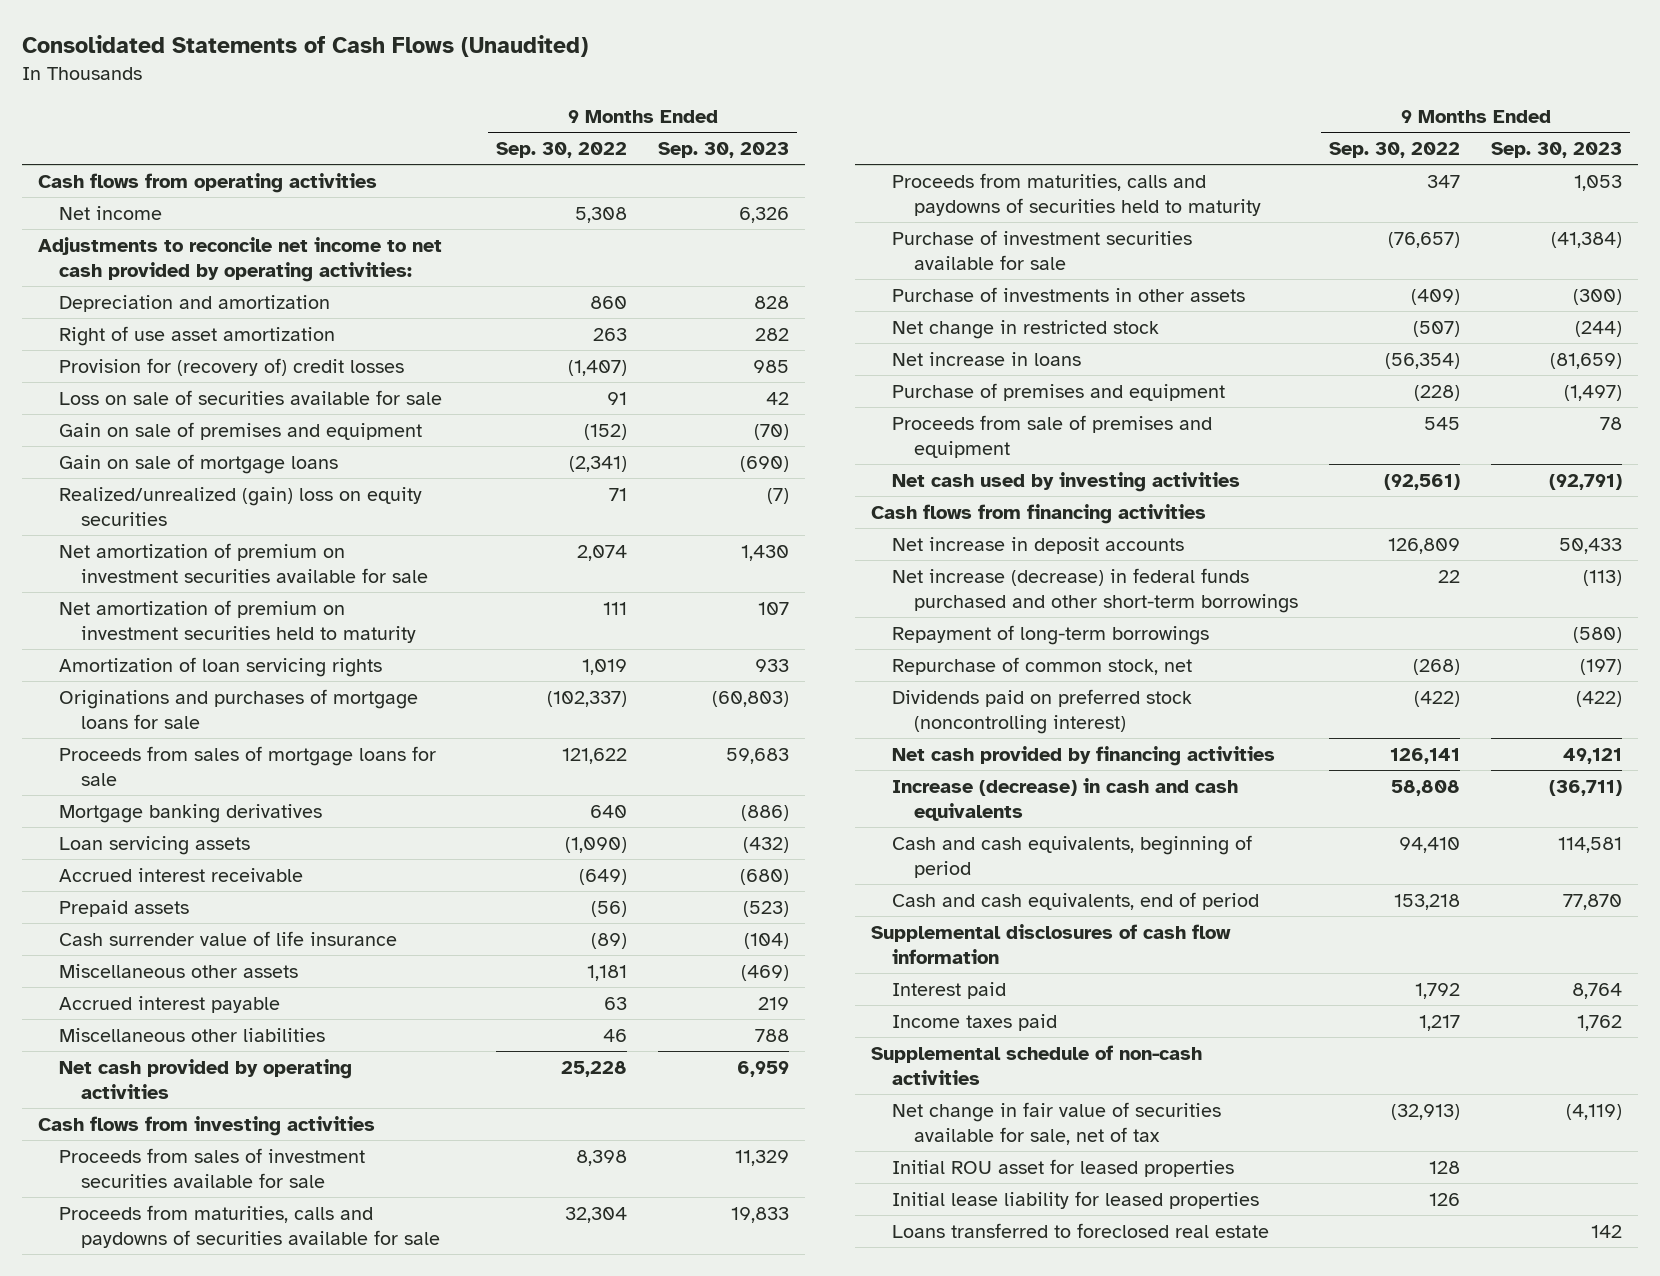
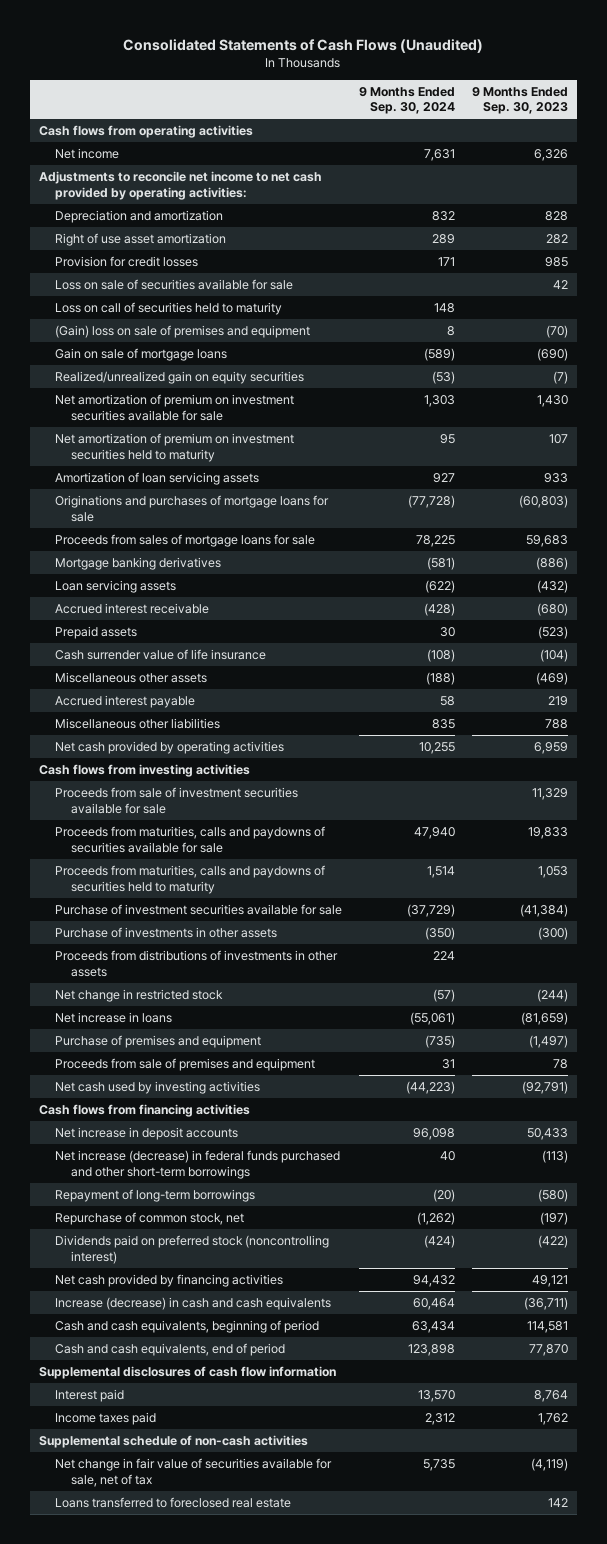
[496,142,628,159] Sep. 30, 2022 -> none
none -> [359,86,456,115] 9 Months Ended Sep. 30, 2024
[59,357,405,376] Provision for (recovery of) credit losses -> [54,256,198,268] Provision for credit losses
none -> [54,302,282,316] Loss on call of securities held to maturity
[59,421,423,440] Gain on sale of premises and equipment -> [54,325,310,339] (Gain) loss on sale of premises and equipment
[59,486,423,526] Realized/unrealized (gain) loss on equity securities -> [54,371,304,385] Realized/unrealized gain on equity securities
[59,656,383,677] Amortization of loan servicing rights -> [54,472,259,486] Amortization of loan servicing assets
[59,1147,366,1188] Proceeds from sales of investment securities available for sale -> [54,787,298,814] Proceeds from sale of investment securities available for sale
none -> [54,950,338,977] Proceeds from distributions of investments in other assets
[892,1158,1235,1177] Initial ROU asset for leased properties -> none
[892,1190,1260,1209] Initial lease liability for leased properties -> none

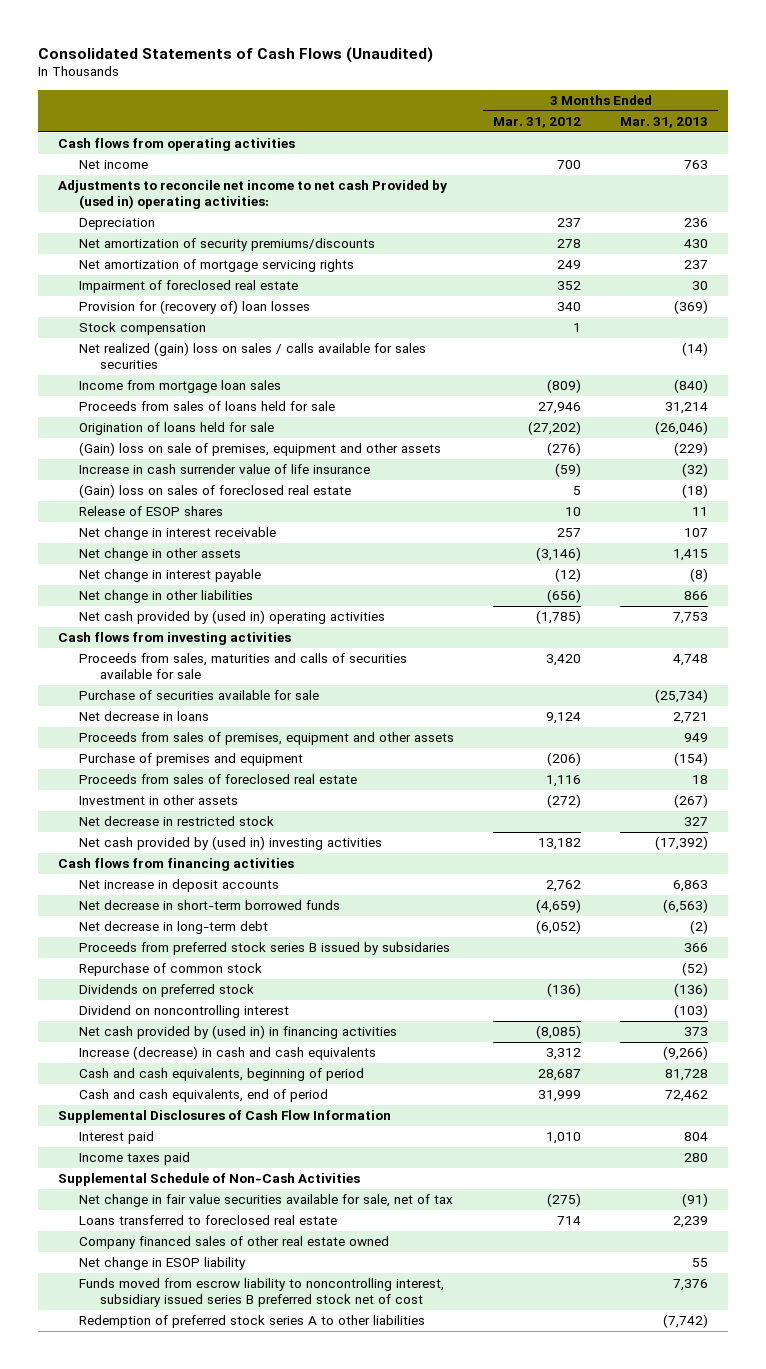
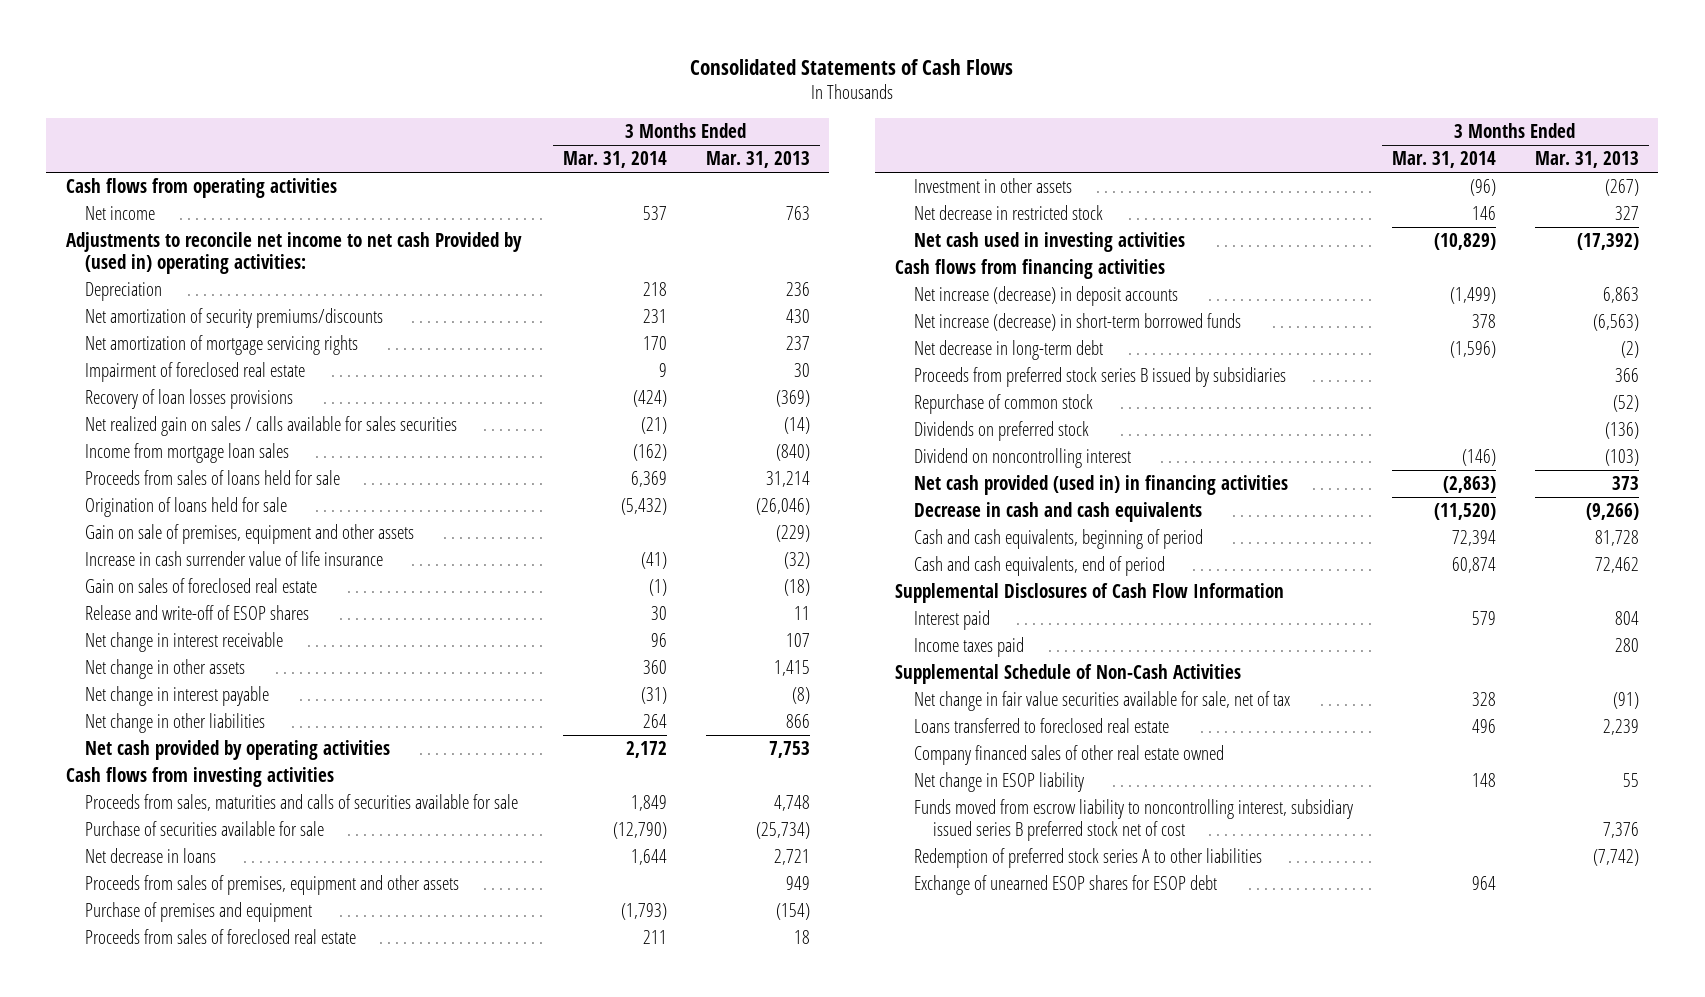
[37,46,433,63] Consolidated Statements of Cash Flows (Unaudited) -> [690,58,1014,75] Consolidated Statements of Cash Flows
[493,116,582,128] Mar. 31, 2012 -> none
none -> [562,151,667,169] Mar. 31, 2014
[78,322,206,336] Stock compensation -> none
[78,300,310,315] Provision for (recovery of) loan losses -> [84,389,293,410] Recovery of loan losses provisions
[78,342,426,369] Net realized (gain) loss on sales / calls available for sales securities -> [84,416,457,437] Net realized gain on sales / calls available for sales securities
[78,442,441,457] (Gain) loss on sale of premises, equipment and other assets -> [84,524,414,545] Gain on sale of premises, equipment and other assets
[78,484,351,499] (Gain) loss on sales of foreclosed real estate -> [84,578,317,594] Gain on sales of foreclosed real estate
[78,506,223,517] Release of ESOP shares -> [84,605,309,621] Release and write-off of ESOP shares
[78,610,385,625] Net cash provided by (used in) operating activities -> [84,740,390,761] Net cash provided by operating activities
[78,836,382,851] Net cash provided by (used in) investing activities -> [913,232,1185,253] Net cash used in investing activities
[78,879,279,893] Net increase in deposit accounts -> [913,286,1178,307] Net increase (decrease) in deposit accounts
[78,900,340,911] Net decrease in short-term borrowed funds -> [913,313,1241,332] Net increase (decrease) in short-term borrowed funds
[78,942,450,956] Proceeds from preferred stock series B issued by subsidaries -> [913,367,1286,388] Proceeds from preferred stock series B issued by subsidiaries
[78,1025,397,1040] Net cash provided by (used in) in financing activities -> [913,475,1288,496] Net cash provided (used in) in financing activities
[78,1046,376,1061] Increase (decrease) in cash and cash equivalents -> [913,502,1202,523] Decrease in cash and cash equivalents
none -> [913,875,1217,896] Exchange of unearned ESOP shares for ESOP debt

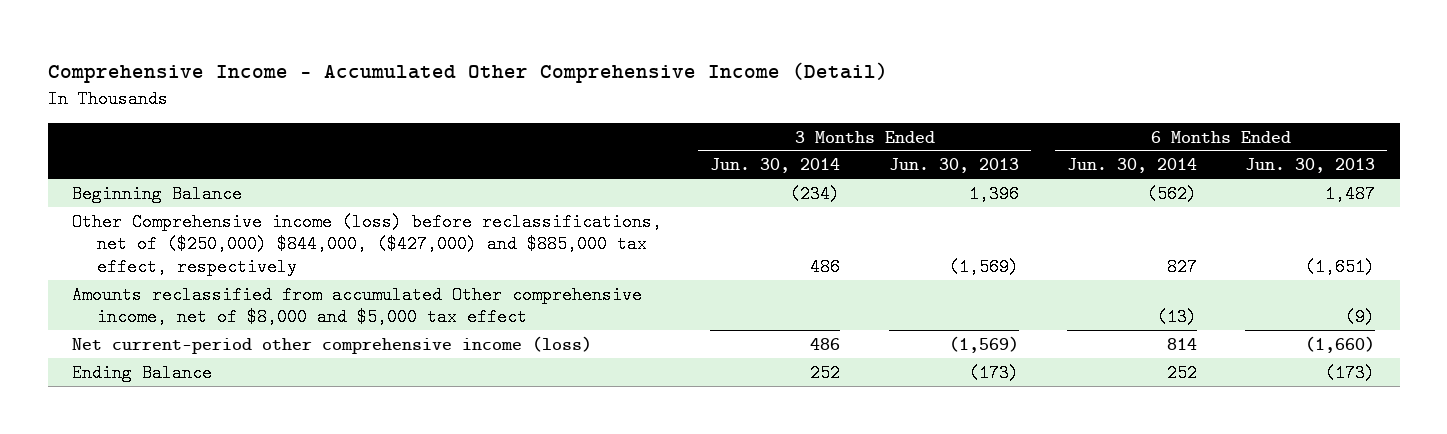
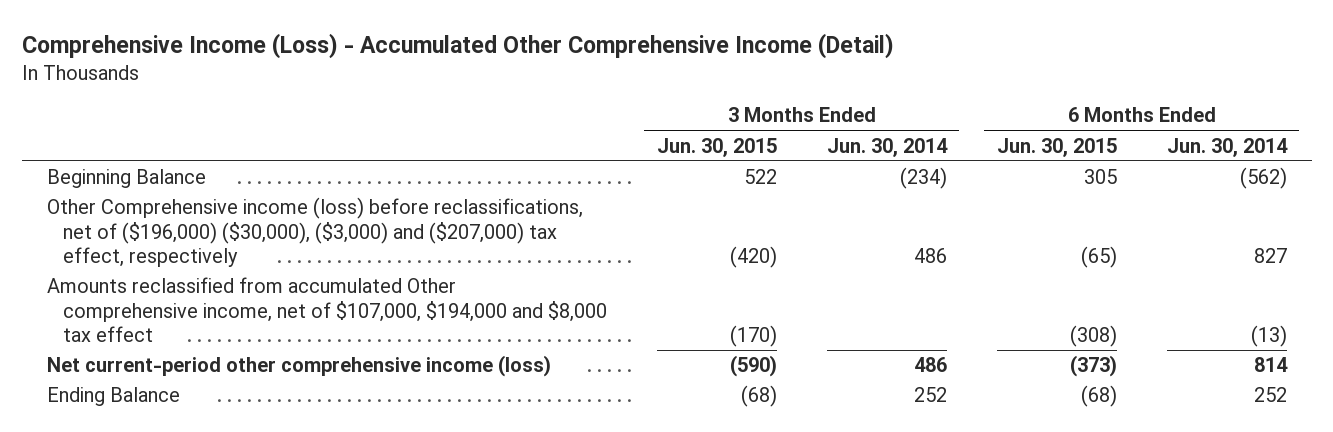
[47,61,888,83] Comprehensive Income - Accumulated Other Comprehensive Income (Detail) -> [21,32,894,59] Comprehensive Income (Loss) - Accumulated Other Comprehensive Income (Detail)
[888,158,1019,174] Jun. 30, 2013 -> none
[1245,158,1376,174] Jun. 30, 2013 -> none
none -> [656,137,777,157] Jun. 30, 2015
none -> [996,137,1117,157] Jun. 30, 2015
[72,212,663,276] Other Comprehensive income (loss) before reclassifications, net of ($250,000) $844,000, ($427,000) and $885,000 tax effect, respectively -> [46,197,583,268] Other Comprehensive income (loss) before reclassifications, net of ($196,000) ($30,000), ($3,000) and ($207,000) tax effect, respectively
[72,285,643,327] Amounts reclassified from accumulated Other comprehensive income, net of $8,000 and $5,000 tax effect -> [46,277,607,343] Amounts reclassified from accumulated Other comprehensive income, net of $107,000, $194,000 and $8,000 tax effect

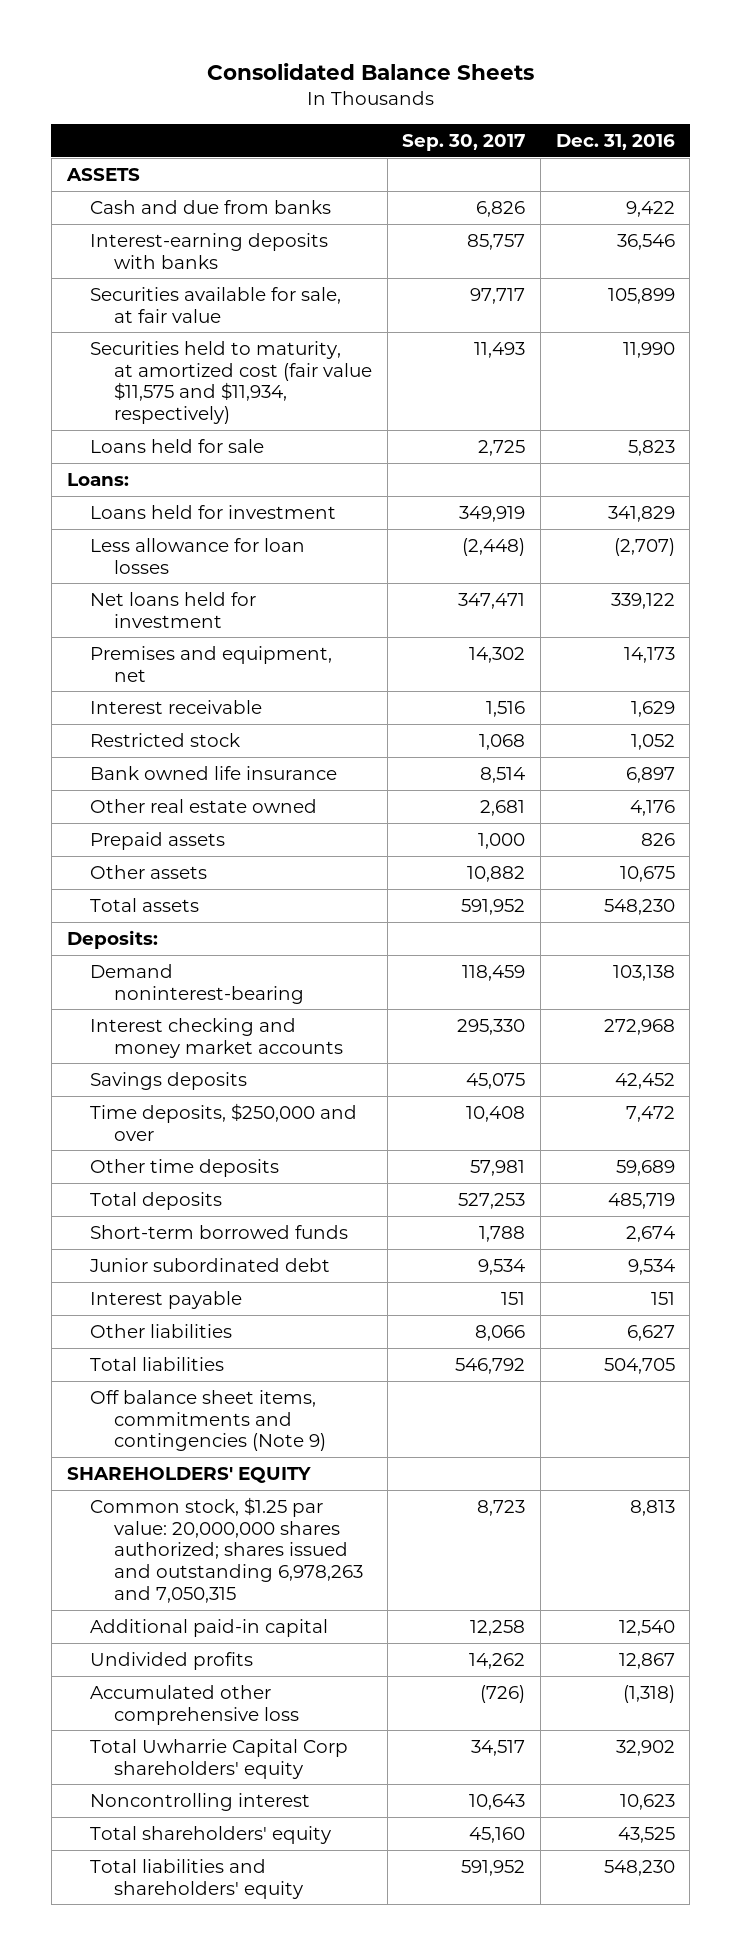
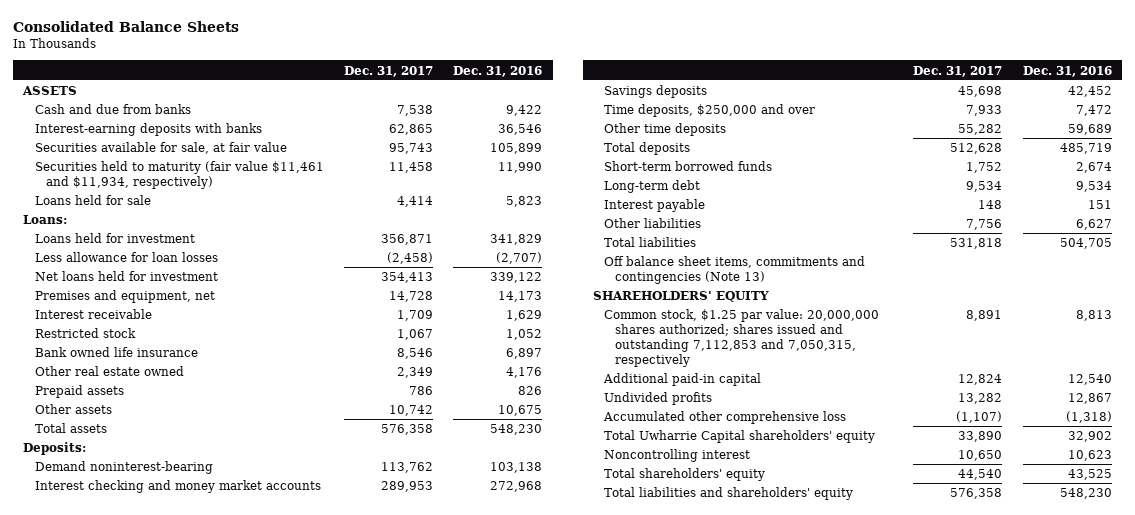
[402,133,526,151] Sep. 30, 2017 -> none
none -> [344,65,434,77] Dec. 31, 2017
[90,340,373,424] Securities held to maturity, at amortized cost (fair value $11,575 and $11,934, respectively) -> [34,161,324,190] Securities held to maturity (fair value $11,461 and $11,934, respectively)
[89,1257,331,1272] Junior subordinated debt -> [604,180,701,194] Long-term debt
[90,1389,327,1452] Off balance sheet items, commitments and contingencies (Note 9) -> [604,256,866,285] Off balance sheet items, commitments and contingencies (Note 13)
[90,1496,364,1603] Common stock, $1.25 par value: 20,000,000 shares authorized; shares issued and outstanding 6,978,263 and 7,050,315 -> [604,309,880,368] Common stock, $1.25 par value: 20,000,000 shares authorized; shares issued and outstanding 7,112,853 and 7,050,315, respectively
[90,1738,349,1779] Total Uwharrie Capital Corp shareholders' equity -> [604,430,876,444] Total Uwharrie Capital shareholders' equity

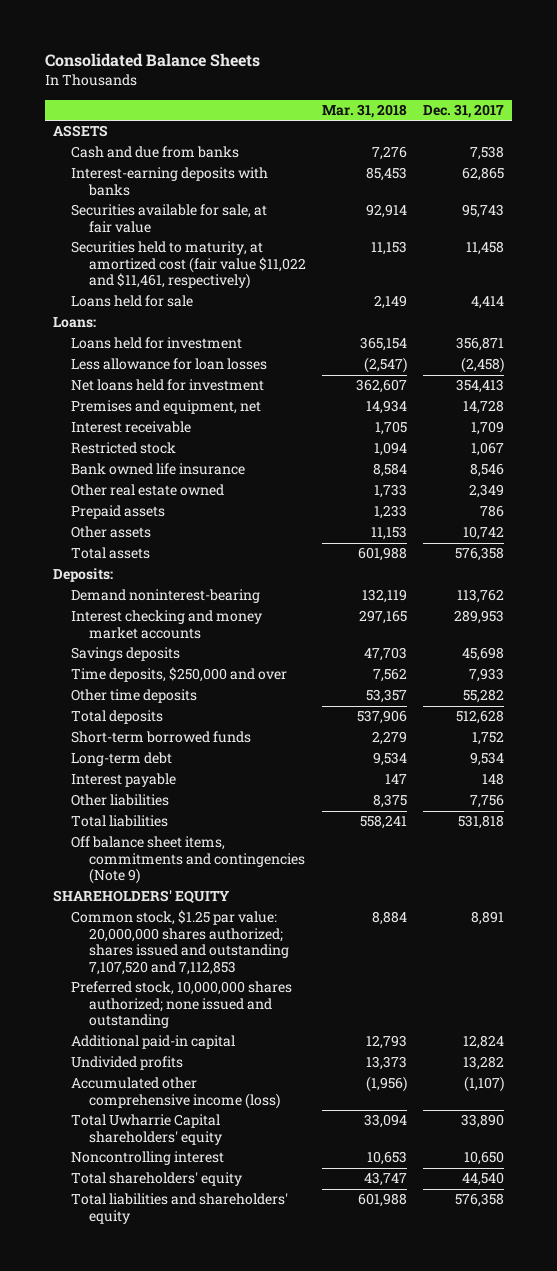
[453,65,543,77] Dec. 31, 2016 -> none
none -> [321,103,407,118] Mar. 31, 2018
[34,161,324,190] Securities held to maturity (fair value $11,461 and $11,934, respectively) -> [70,241,306,290] Securities held to maturity, at amortized cost (fair value $11,022 and $11,461, respectively)
[604,256,866,285] Off balance sheet items, commitments and contingencies (Note 13) -> [70,836,305,885] Off balance sheet items, commitments and contingencies (Note 9)
[604,309,880,368] Common stock, $1.25 par value: 20,000,000 shares authorized; shares issued and outstanding 7,112,853 and 7,050,315, respectively -> [70,910,289,976] Common stock, $1.25 par value: 20,000,000 shares authorized; shares issued and outstanding 7,107,520 and 7,112,853
none -> [70,981,292,1029] Preferred stock, 10,000,000 shares authorized; none issued and outstanding
[603,411,847,425] Accumulated other comprehensive loss -> [70,1077,280,1109] Accumulated other comprehensive income (loss)

